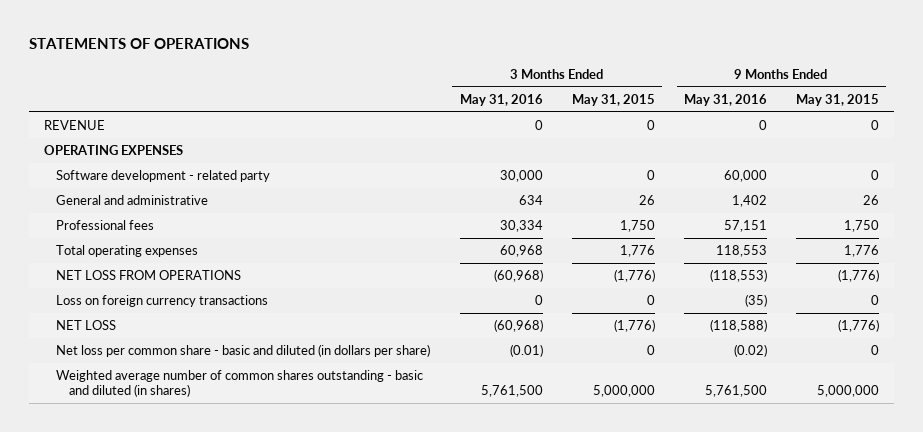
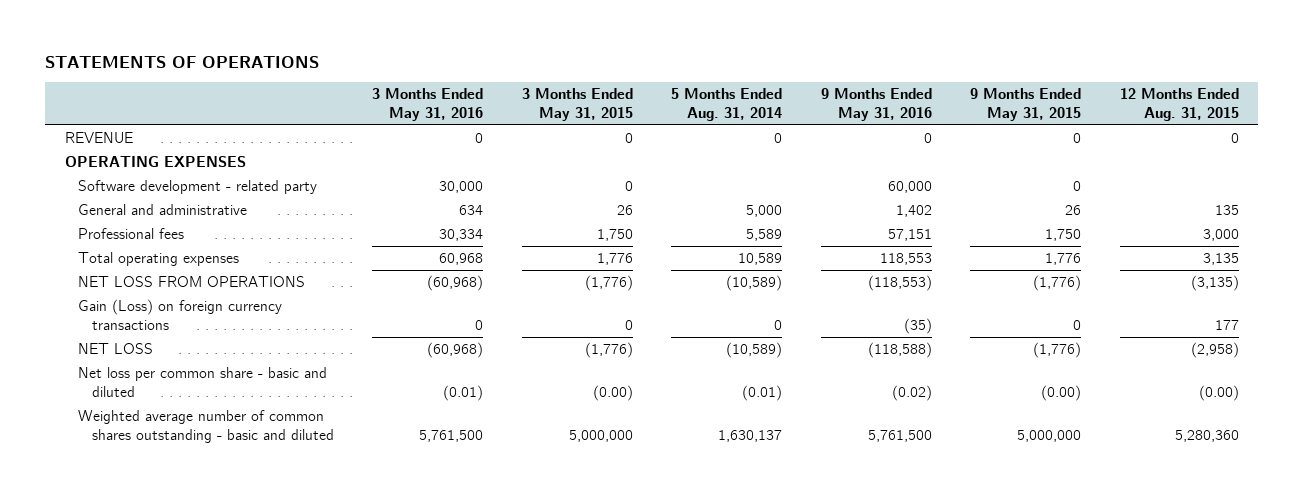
none -> [671,88,783,121] 5 Months Ended Aug. 31, 2014
none -> [1119,88,1239,121] 12 Months Ended Aug. 31, 2015
[56,294,269,307] Loss on foreign currency transactions -> [78,298,283,330] Gain (Loss) on foreign currency transactions
[56,343,431,357] Net loss per common share - basic and diluted (in dollars per share) -> [78,366,328,397] Net loss per common share - basic and diluted
[646,344,655,355] 0 -> [592,384,633,401] (0.00)
[870,344,879,355] 0 -> [1041,384,1082,401] (0.00)
[56,369,424,397] Weighted average number of common shares outstanding - basic and diluted (in shares) -> [78,409,334,443] Weighted average number of common shares outstanding - basic and diluted

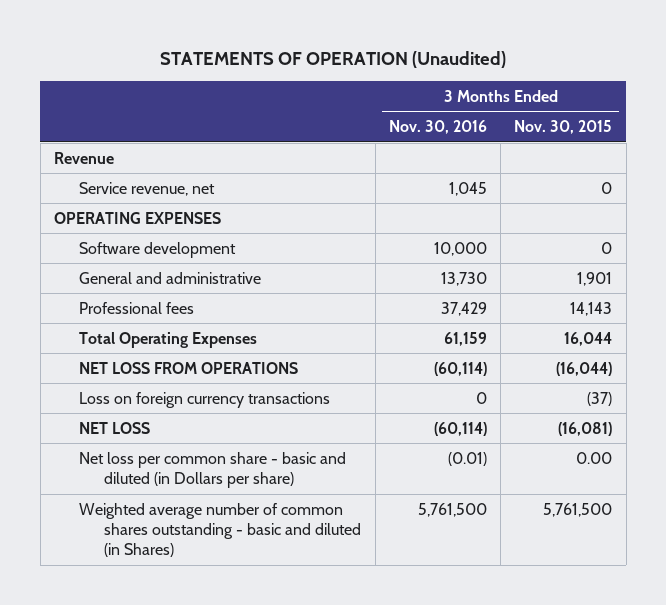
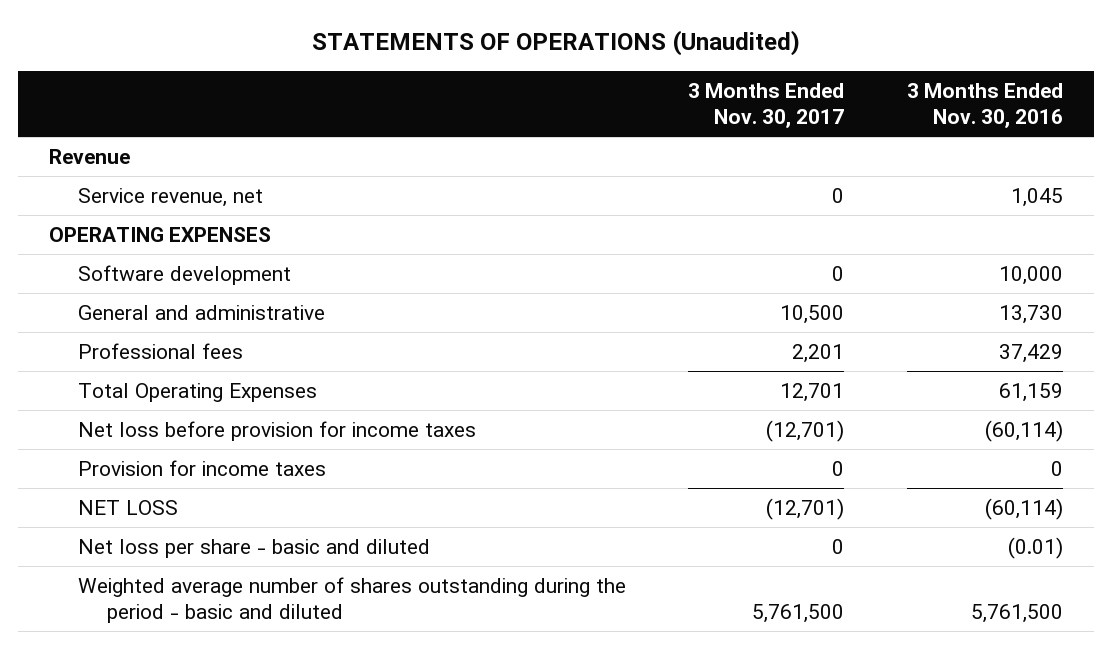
[160,51,507,69] STATEMENTS OF OPERATION (Unaudited) -> [311,30,800,57] STATEMENTS OF OPERATIONS (Unaudited)
[514,120,613,135] Nov. 30, 2015 -> none
none -> [688,82,845,129] 3 Months Ended Nov. 30, 2017
[79,391,331,408] Loss on foreign currency transactions -> none
[79,361,299,374] NET LOSS FROM OPERATIONS -> [77,420,476,441] Net loss before provision for income taxes
none -> [77,459,326,476] Provision for income taxes
[79,451,347,489] Net loss per common share - basic and diluted (in Dollars per share) -> [77,538,430,558] Net loss per share - basic and diluted
[79,502,362,558] Weighted average number of common shares outstanding - basic and diluted (in Shares) -> [77,576,626,624] Weighted average number of shares outstanding during the period - basic and diluted

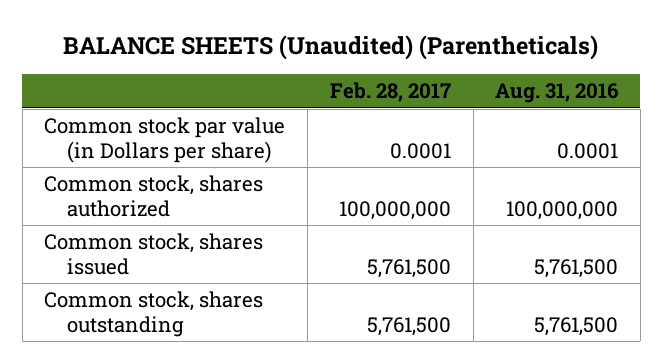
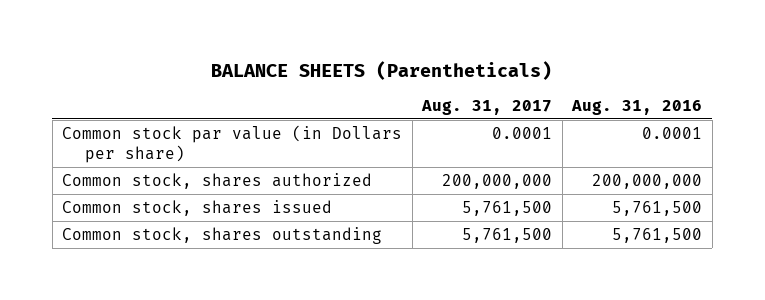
[63,34,599,60] BALANCE SHEETS (Unaudited) (Parentheticals) -> [211,60,553,80] BALANCE SHEETS (Parentheticals)
[329,82,451,103] Feb. 28, 2017 -> none
none -> [421,99,553,115] Aug. 31, 2017
[506,200,619,220] 100,000,000 -> [592,173,703,189] 200,000,000

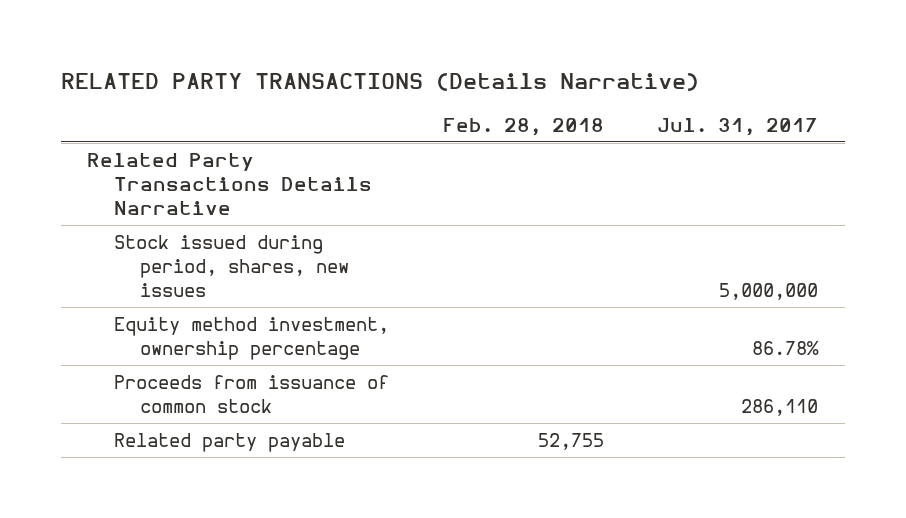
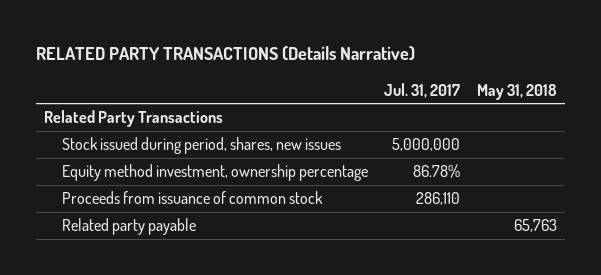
[442,117,604,136] Feb. 28, 2018 -> none
none -> [476,83,557,100] May 31, 2018
[87,153,372,215] Related Party Transactions Details Narrative -> [43,110,223,128] Related Party Transactions

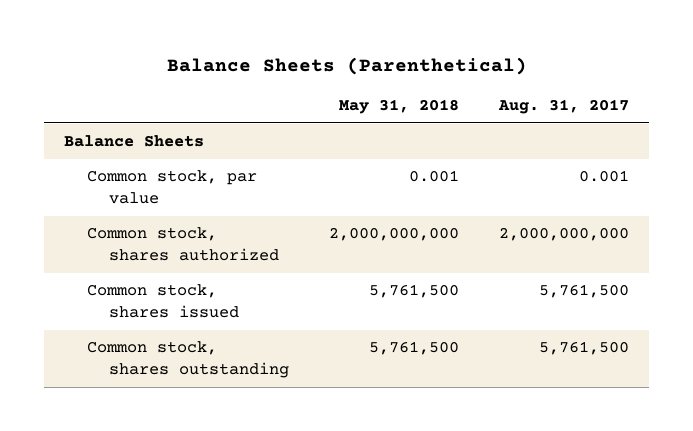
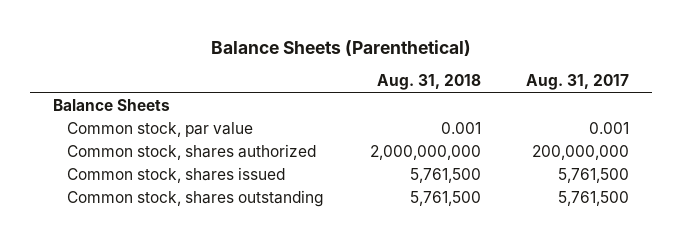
[338,99,459,115] May 31, 2018 -> none
none -> [376,74,481,91] Aug. 31, 2018
[499,227,630,242] 2,000,000,000 -> [532,145,630,161] 200,000,000

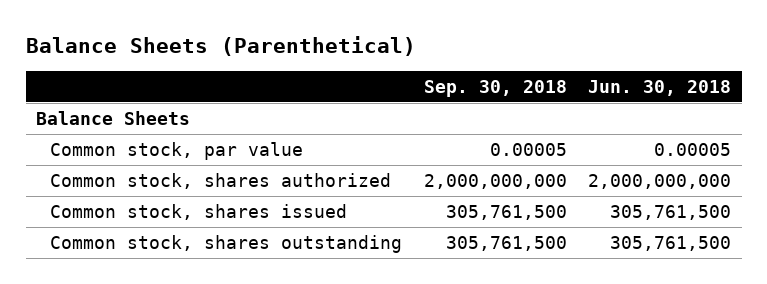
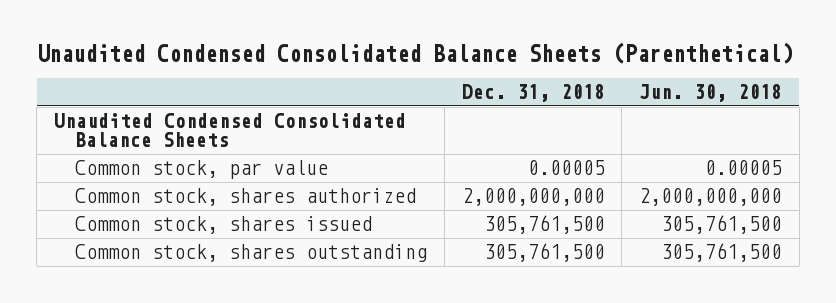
[25,36,416,57] Balance Sheets (Parenthetical) -> [36,41,793,64] Unaudited Condensed Consolidated Balance Sheets (Parenthetical)
[423,79,567,97] Sep. 30, 2018 -> none
none -> [461,84,605,103] Dec. 31, 2018
[36,110,191,125] Balance Sheets -> [53,113,406,148] Unaudited Condensed Consolidated Balance Sheets

